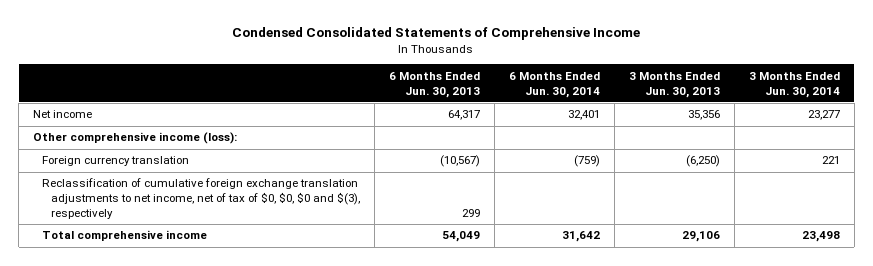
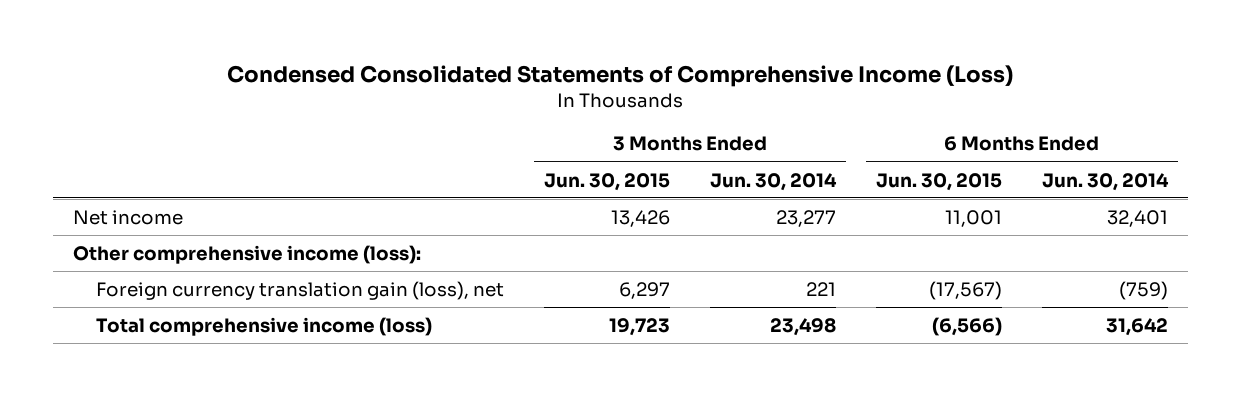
[232,26,641,40] Condensed Consolidated Statements of Comprehensive Income -> [227,64,1014,87] Condensed Consolidated Statements of Comprehensive Income (Loss)
[389,71,481,98] 6 Months Ended Jun. 30, 2013 -> none
[628,71,720,98] 3 Months Ended Jun. 30, 2013 -> none
none -> [544,172,671,191] Jun. 30, 2015
none -> [876,172,1003,191] Jun. 30, 2015
[42,178,361,220] Reclassification of cumulative foreign exchange translation adjustments to net income, net of tax of $0, $0, $0 and $(3), respectively -> none
[42,156,190,167] Foreign currency translation -> [96,280,505,300] Foreign currency translation gain (loss), net
[42,230,208,242] Total comprehensive income -> [96,316,433,336] Total comprehensive income (loss)

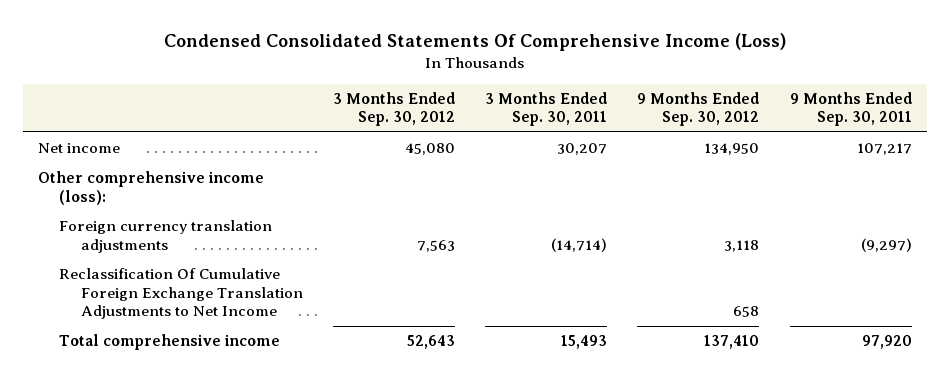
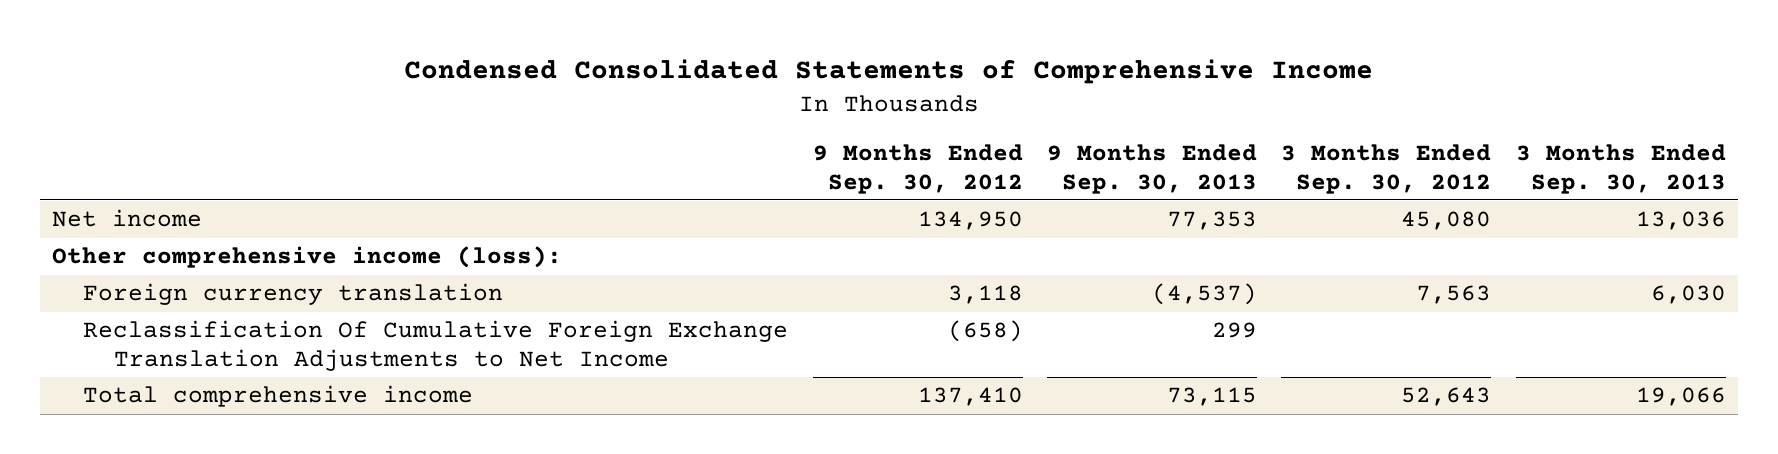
[163,33,786,52] Condensed Consolidated Statements Of Comprehensive Income (Loss) -> [403,58,1373,84] Condensed Consolidated Statements of Comprehensive Income
[485,91,608,127] 3 Months Ended Sep. 30, 2011 -> none
[789,91,912,127] 9 Months Ended Sep. 30, 2011 -> none
none -> [1046,144,1257,194] 9 Months Ended Sep. 30, 2013
none -> [1515,144,1726,194] 3 Months Ended Sep. 30, 2013
[59,220,273,253] Foreign currency translation adjustments -> [83,283,504,306] Foreign currency translation
[733,306,760,318] 658 -> [947,320,1023,343] (658)

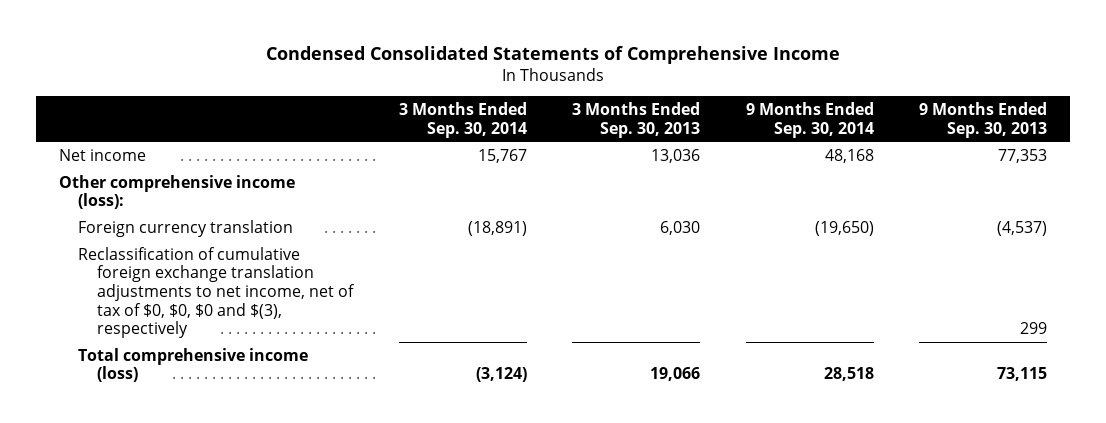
[812,144,1023,194] 9 Months Ended Sep. 30, 2012 -> none
[1281,144,1492,194] 3 Months Ended Sep. 30, 2012 -> none
none -> [398,101,527,138] 3 Months Ended Sep. 30, 2014
none -> [745,101,874,138] 9 Months Ended Sep. 30, 2014
[83,320,789,371] Reclassification Of Cumulative Foreign Exchange Translation Adjustments to Net Income -> [78,246,356,339] Reclassification of cumulative foreign exchange translation adjustments to net income, net of tax of $0, $0, $0 and $(3), respectively
[83,385,474,408] Total comprehensive income -> [78,347,309,383] Total comprehensive income (loss)

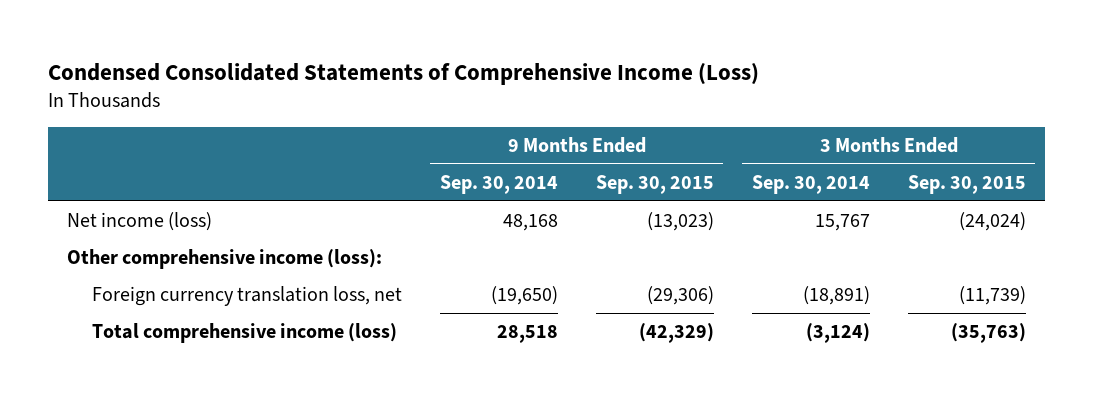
[266,46,841,65] Condensed Consolidated Statements of Comprehensive Income -> [48,62,760,85] Condensed Consolidated Statements of Comprehensive Income (Loss)
[572,101,701,138] 3 Months Ended Sep. 30, 2013 -> none
[918,101,1047,138] 9 Months Ended Sep. 30, 2013 -> none
none -> [595,175,714,195] Sep. 30, 2015
none -> [907,175,1026,195] Sep. 30, 2015
[59,148,147,161] Net income -> [67,212,213,232] Net income (loss)
[78,246,356,339] Reclassification of cumulative foreign exchange translation adjustments to net income, net of tax of $0, $0, $0 and $(3), respectively -> none
[78,219,294,237] Foreign currency translation -> [91,286,402,307] Foreign currency translation loss, net

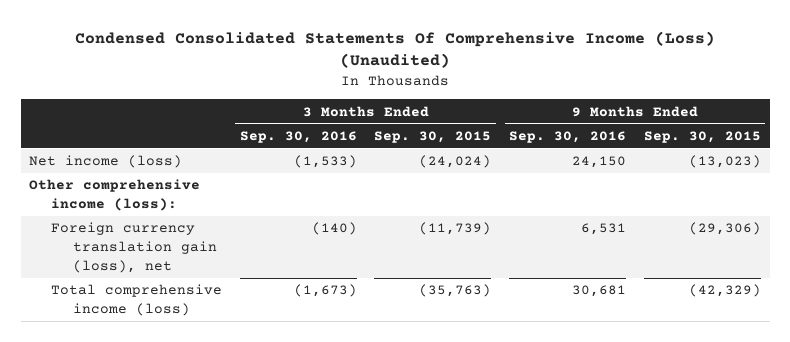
[48,62,760,85] Condensed Consolidated Statements of Comprehensive Income (Loss) -> [75,30,716,69] Condensed Consolidated Statements Of Comprehensive Income (Loss) (Unaudited)
[439,175,558,195] Sep. 30, 2014 -> none
[751,175,870,195] Sep. 30, 2014 -> none
none -> [239,131,357,144] Sep. 30, 2016
none -> [509,131,627,144] Sep. 30, 2016
[91,286,402,307] Foreign currency translation loss, net -> [51,222,217,273] Foreign currency translation gain (loss), net

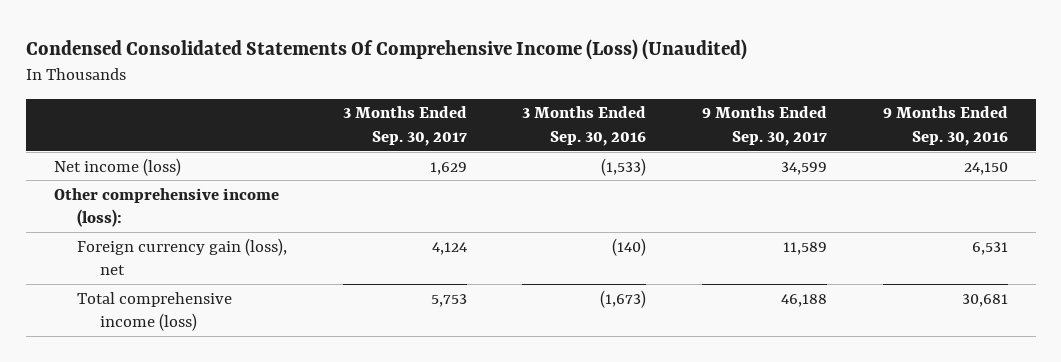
[374,131,492,144] Sep. 30, 2015 -> none
[643,131,761,144] Sep. 30, 2015 -> none
none -> [342,106,467,147] 3 Months Ended Sep. 30, 2017
none -> [702,106,828,147] 9 Months Ended Sep. 30, 2017
[51,222,217,273] Foreign currency translation gain (loss), net -> [76,237,287,276] Foreign currency gain (loss), net

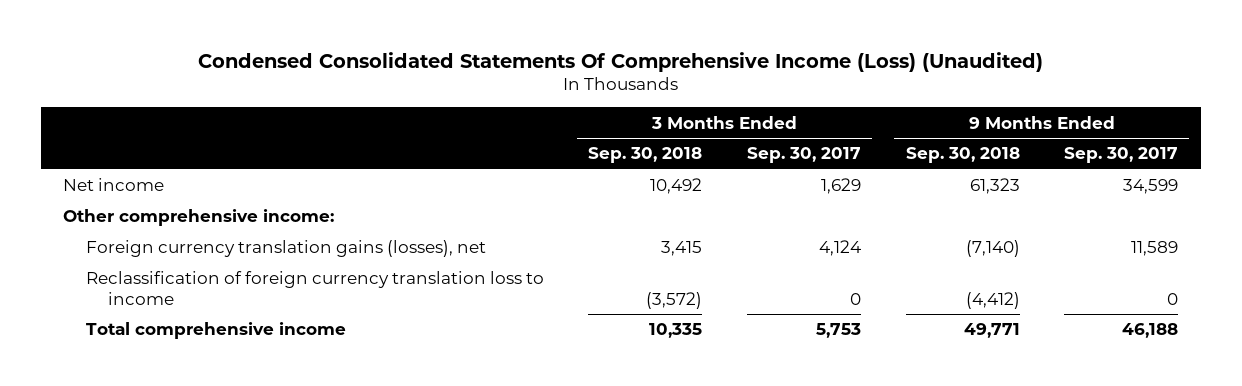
[522,106,647,147] 3 Months Ended Sep. 30, 2016 -> none
[882,106,1008,147] 9 Months Ended Sep. 30, 2016 -> none
none -> [588,147,703,164] Sep. 30, 2018
none -> [905,147,1020,164] Sep. 30, 2018
[53,157,181,176] Net income (loss) -> [63,178,165,192] Net income
[53,187,279,228] Other comprehensive income (loss): -> [63,209,335,227] Other comprehensive income:
[76,237,287,276] Foreign currency gain (loss), net -> [85,240,486,258] Foreign currency translation gains (losses), net
none -> [85,271,544,305] Reclassification of foreign currency translation loss to income
[76,291,232,332] Total comprehensive income (loss) -> [85,322,346,340] Total comprehensive income

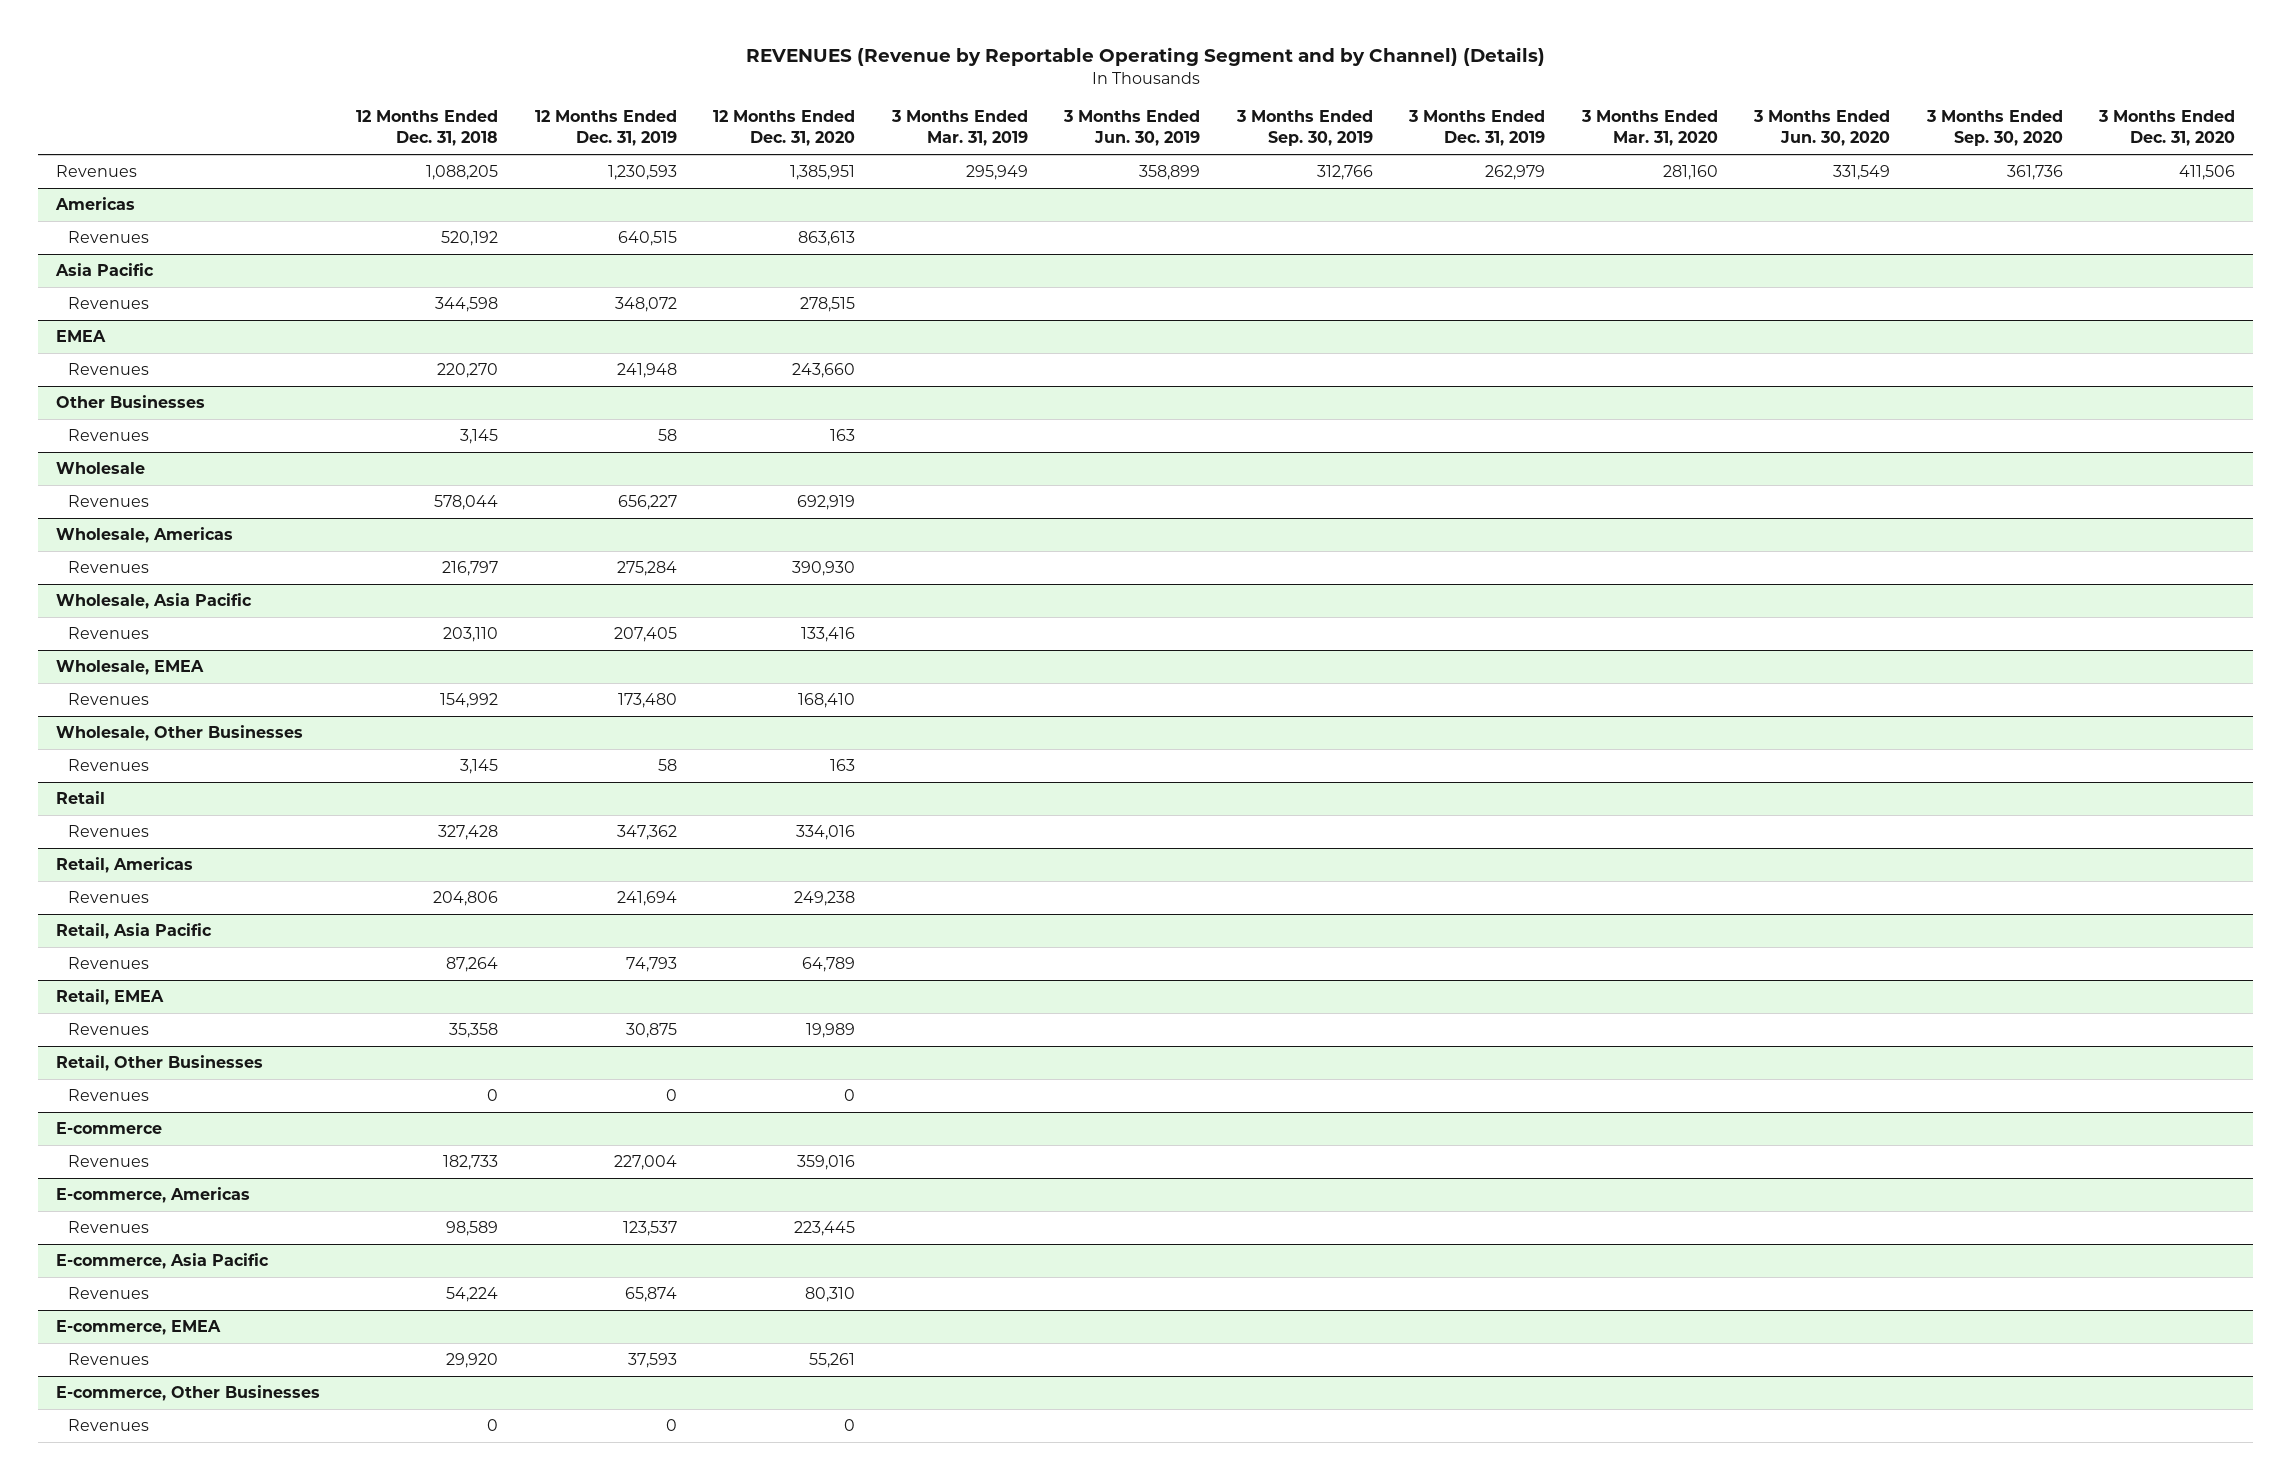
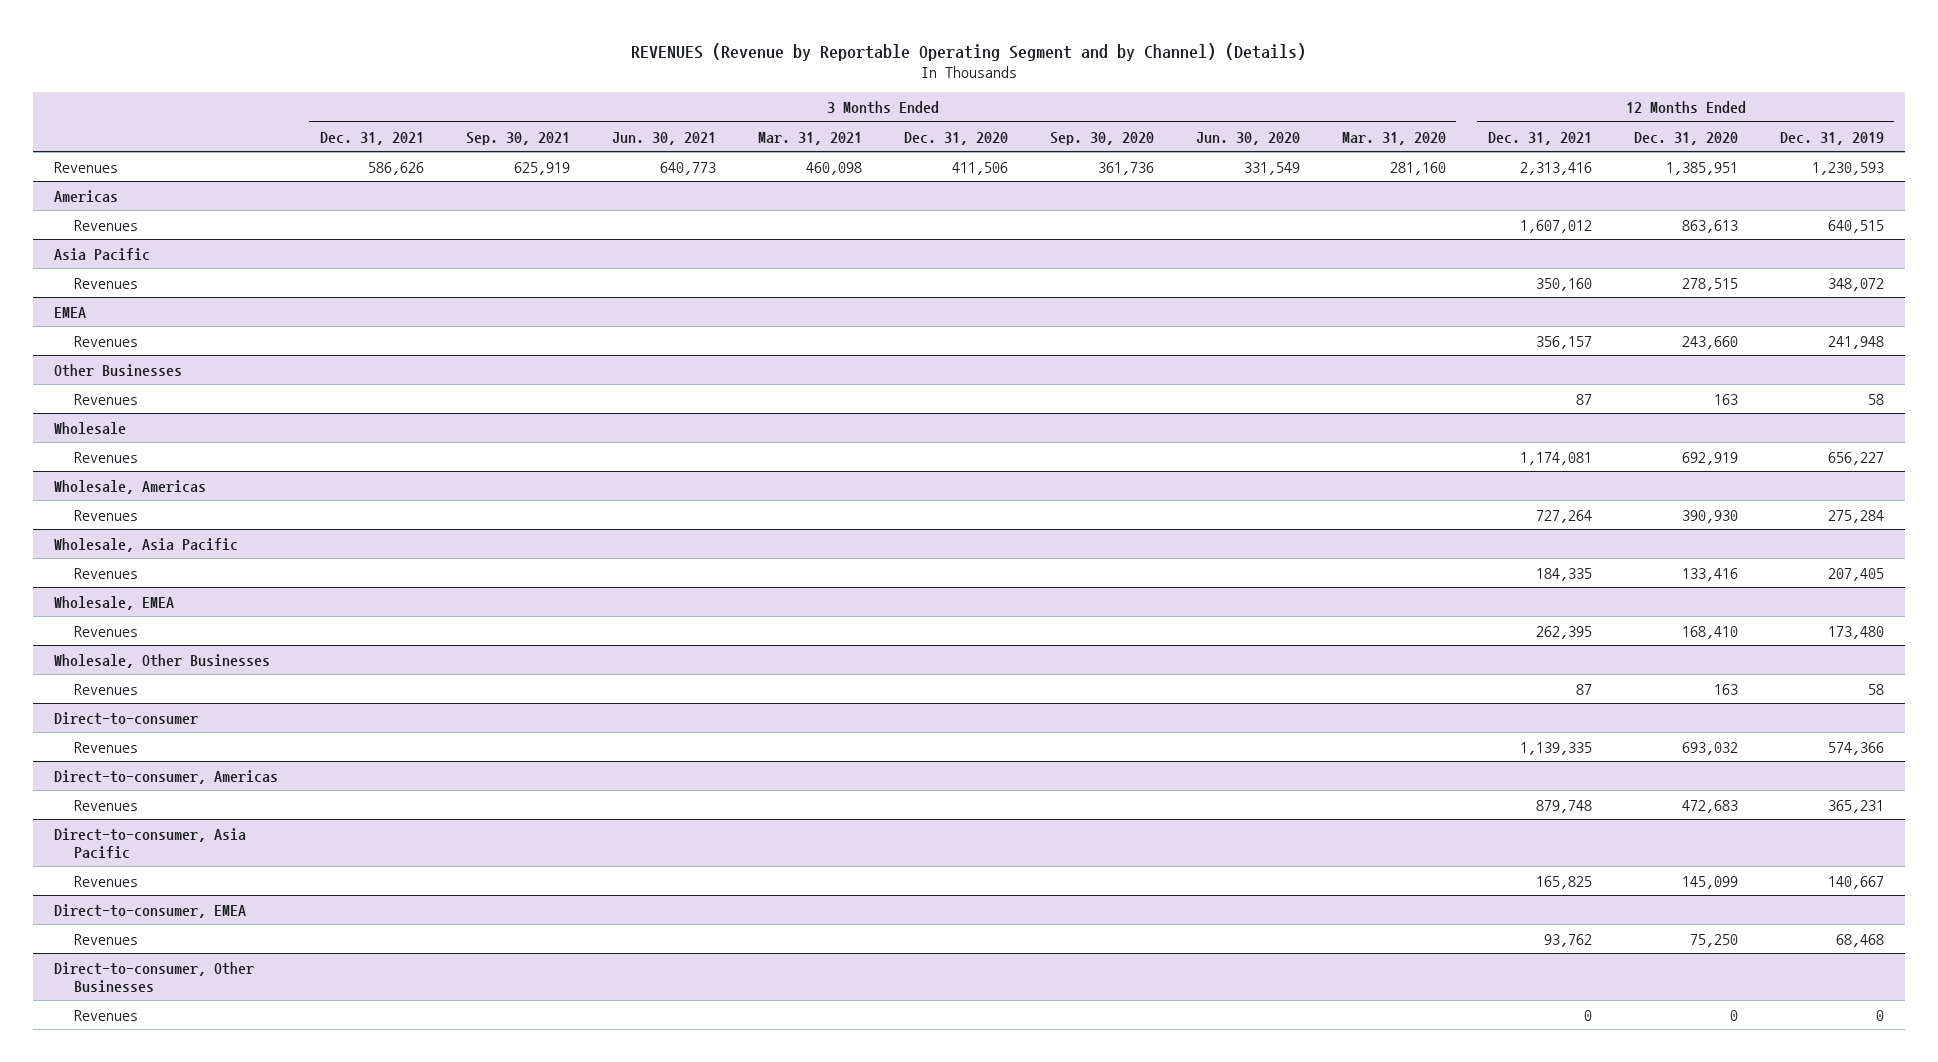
[356,110,499,146] 12 Months Ended Dec. 31, 2018 -> none
[890,110,1028,146] 3 Months Ended Mar. 31, 2019 -> none
[1063,110,1201,146] 3 Months Ended Jun. 30, 2019 -> none
[1235,110,1373,146] 3 Months Ended Sep. 30, 2019 -> none
[1408,110,1546,146] 3 Months Ended Dec. 31, 2019 -> none
none -> [319,131,424,145] Dec. 31, 2021
none -> [465,131,570,145] Sep. 30, 2021
none -> [611,131,716,145] Jun. 30, 2021
none -> [757,131,862,145] Mar. 31, 2021
none -> [1487,131,1592,145] Dec. 31, 2021
[55,791,105,805] Retail -> none
[55,857,193,874] Retail, Americas -> none
[55,923,212,940] Retail, Asia Pacific -> none
[55,989,164,1006] Retail, EMEA -> none
[55,1055,263,1072] Retail, Other Businesses -> none
[68,1089,150,1102] Revenues -> none
[55,1122,162,1135] E-commerce -> none
[68,1155,150,1168] Revenues -> none
[55,1187,250,1204] E-commerce, Americas -> none
[68,1221,150,1234] Revenues -> none
[55,1253,269,1270] E-commerce, Asia Pacific -> none
[68,1287,150,1300] Revenues -> none
[55,1320,221,1336] E-commerce, EMEA -> none
[68,1353,150,1366] Revenues -> none
[55,1385,320,1402] E-commerce, Other Businesses -> none
none -> [53,711,198,725] Direct-to-consumer
[616,825,677,841] 347,362 -> [1827,741,1884,755] 574,366
[796,825,856,841] 334,016 -> [1681,741,1738,755] 693,032
none -> [53,769,278,784] Direct-to-consumer, Americas
[616,891,677,907] 241,694 -> [1827,799,1884,813] 365,231
[794,891,856,907] 249,238 -> [1681,799,1738,813] 472,683
none -> [53,827,246,859] Direct-to-consumer, Asia Pacific
[625,957,677,973] 74,793 -> [1827,875,1884,889] 140,667
[802,957,856,973] 64,789 -> [1681,875,1738,889] 145,099
none -> [53,903,246,918] Direct-to-consumer, EMEA
[625,1023,677,1039] 30,875 -> [1835,933,1884,947] 68,468
[806,1023,856,1039] 19,989 -> [1689,933,1738,947] 75,250
none -> [53,961,254,992] Direct-to-consumer, Other Businesses

